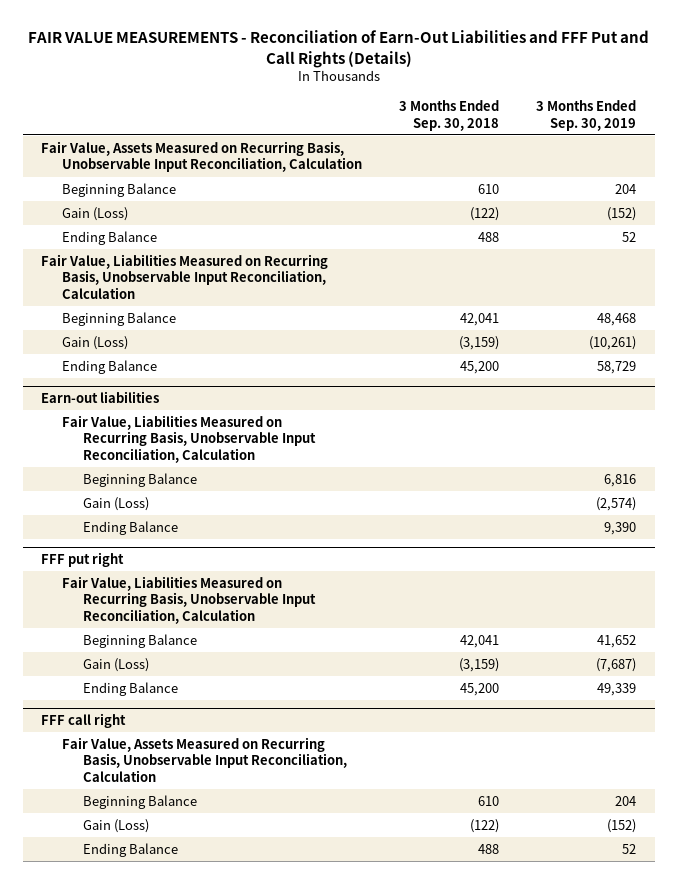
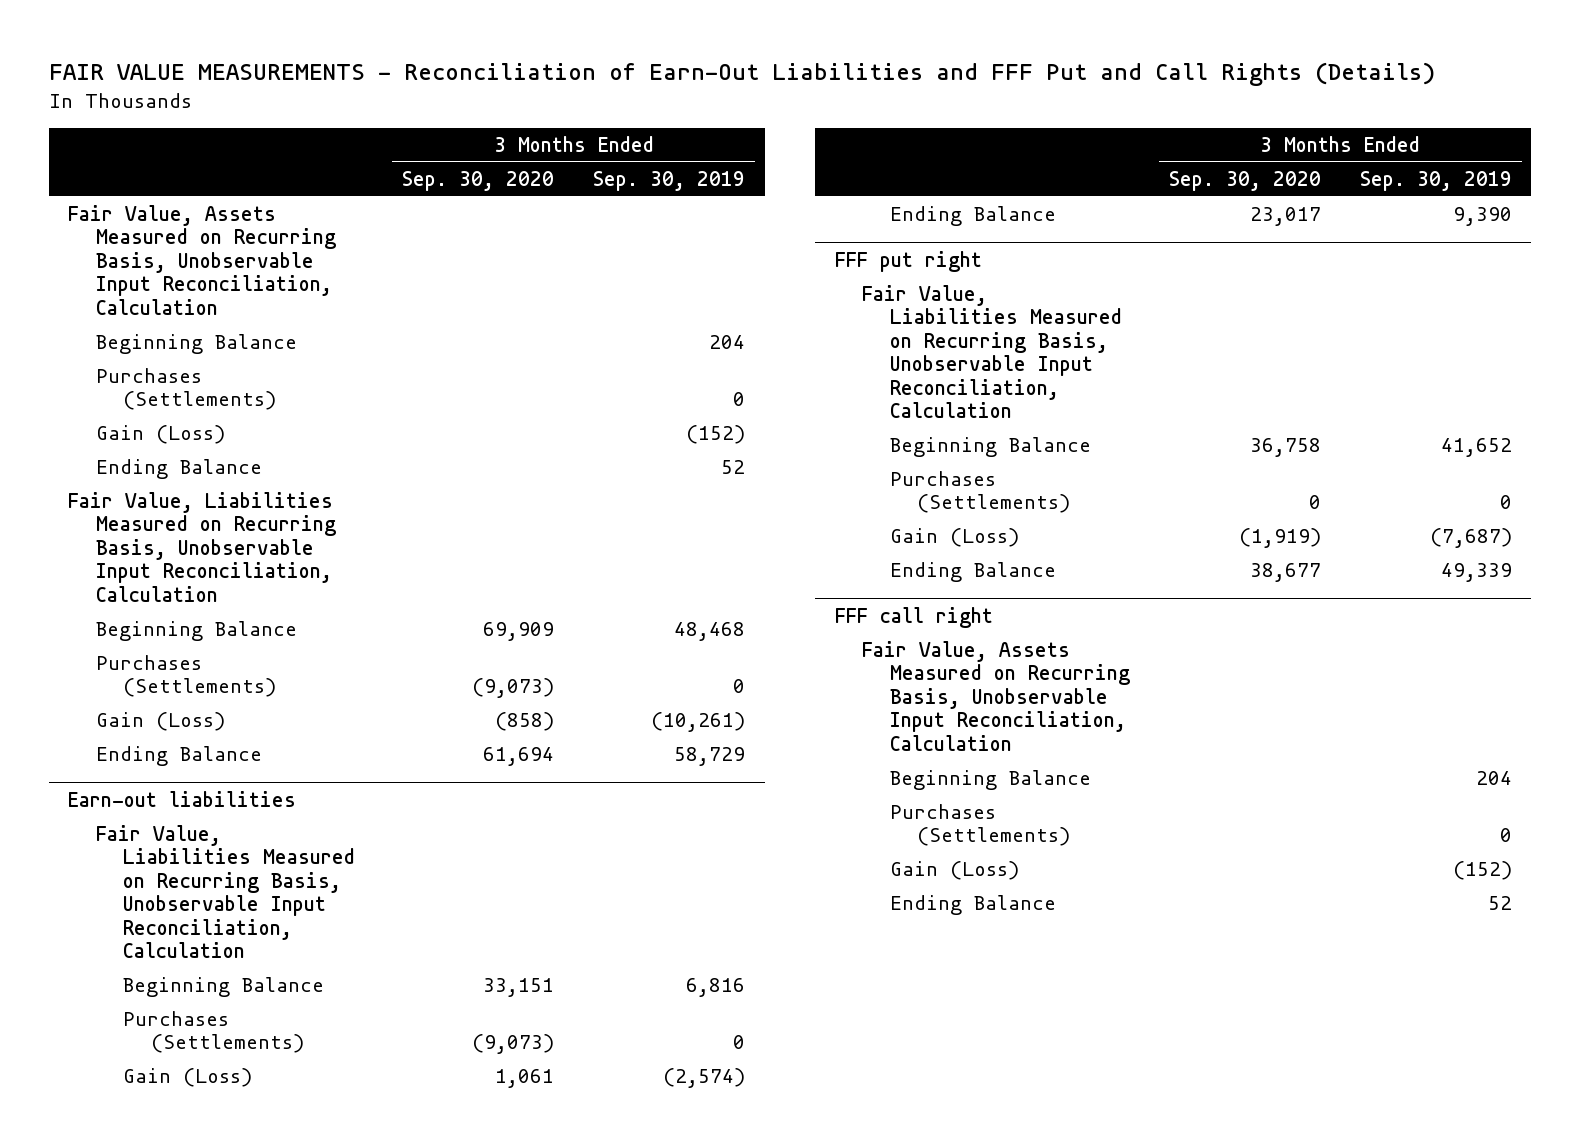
[399,100,500,131] 3 Months Ended Sep. 30, 2018 -> none
none -> [402,170,555,191] Sep. 30, 2020
none -> [95,367,277,411] Purchases (Settlements)
none -> [95,654,277,698] Purchases (Settlements)
none -> [123,1010,304,1054] Purchases (Settlements)
none -> [889,470,1071,514] Purchases (Settlements)
none -> [889,803,1071,847] Purchases (Settlements)

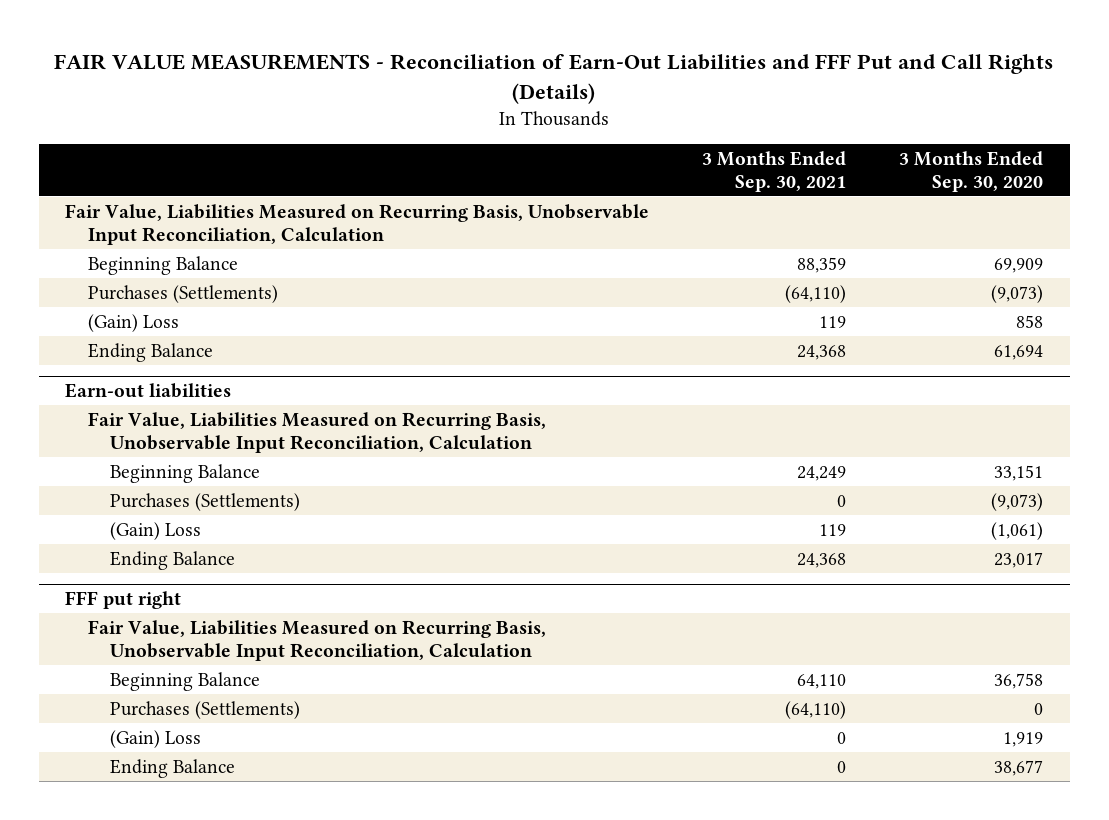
[593,170,746,191] Sep. 30, 2019 -> none
none -> [702,150,847,192] 3 Months Ended Sep. 30, 2021
[68,204,336,315] Fair Value, Assets Measured on Recurring Basis, Unobservable Input Reconciliation, Calculation -> none
[95,333,297,354] Beginning Balance -> none
[95,367,277,411] Purchases (Settlements) -> none
[95,424,225,444] Gain (Loss) -> none
[95,458,262,479] Ending Balance -> none
[95,711,225,731] Gain (Loss) -> [87,313,179,332] (Gain) Loss
[495,711,555,731] (858) -> [1016,314,1044,328] 858
[123,1067,253,1087] Gain (Loss) -> [110,521,202,540] (Gain) Loss
[495,1068,555,1088] 1,061 -> [991,521,1044,540] (1,061)
[889,527,1019,547] Gain (Loss) -> [110,729,202,748] (Gain) Loss
[1238,527,1321,548] (1,919) -> [1003,731,1044,747] 1,919
[834,606,993,628] FFF call right -> none
[862,640,1130,751] Fair Value, Assets Measured on Recurring Basis, Unobservable Input Reconciliation, Calculation -> none
[889,769,1091,790] Beginning Balance -> none
[889,803,1071,847] Purchases (Settlements) -> none
[889,860,1019,880] Gain (Loss) -> none
[889,894,1056,915] Ending Balance -> none

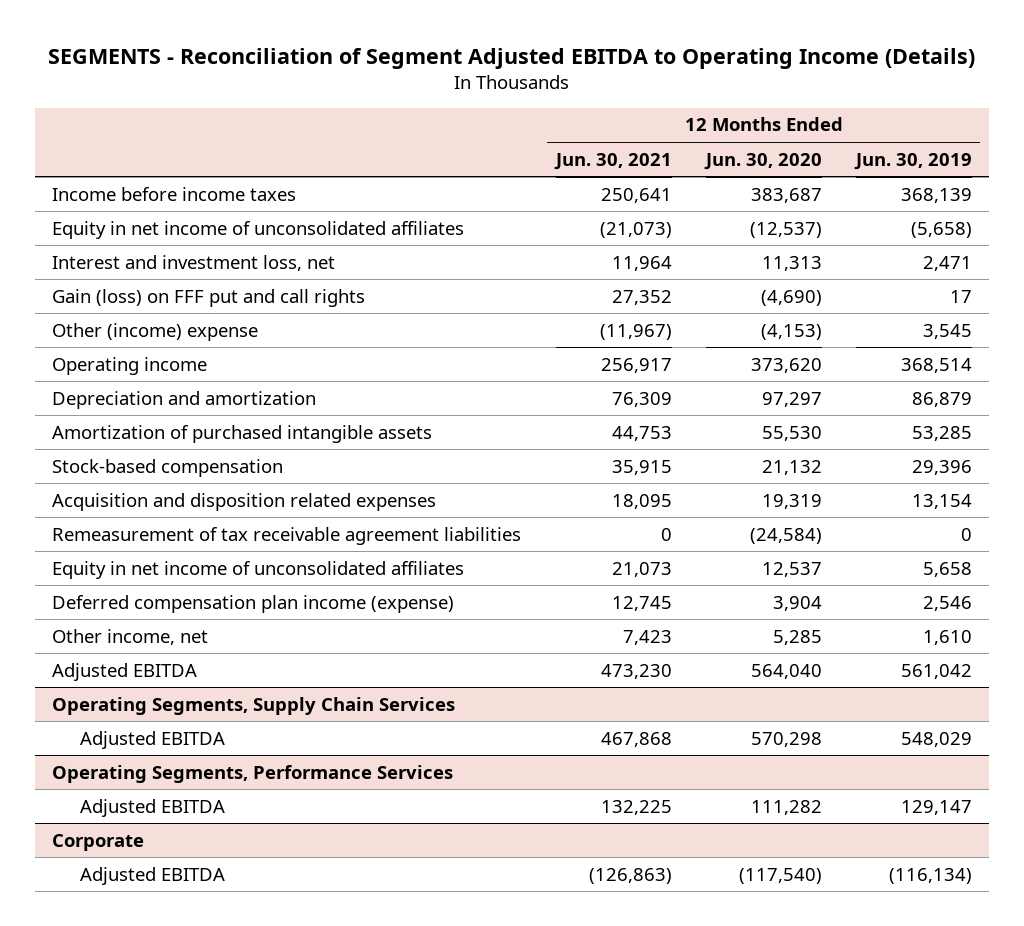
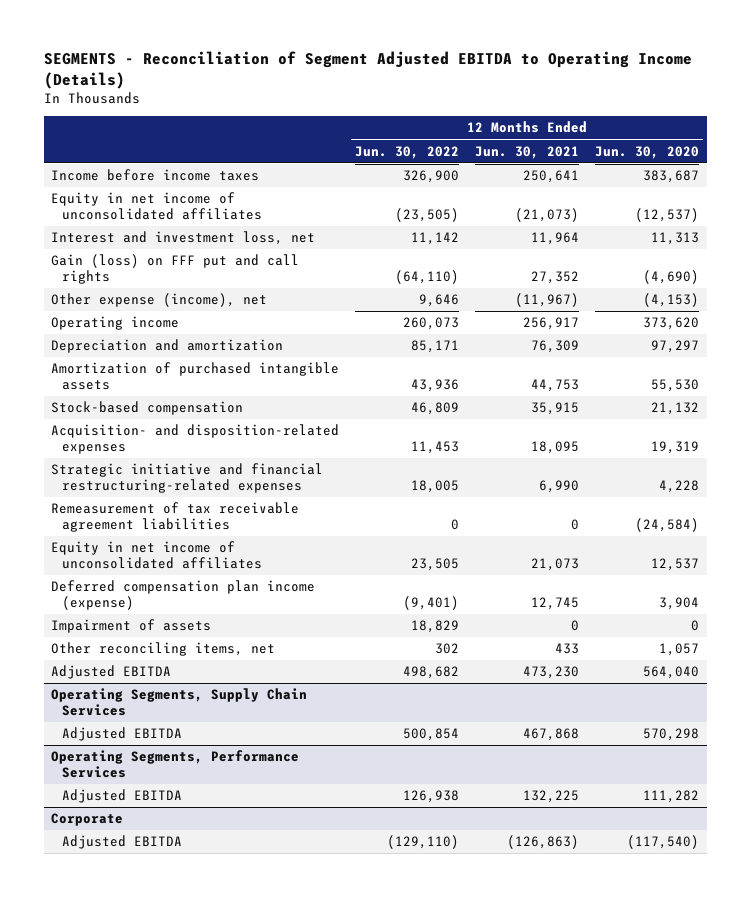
[853,152,972,170] Jun. 30, 2019 -> none
none -> [355,145,460,159] Jun. 30, 2022
[52,322,259,341] Other (income) expense -> [51,293,268,308] Other expense (income), net
[52,492,437,511] Acquisition and disposition related expenses -> [51,424,340,455] Acquisition- and disposition-related expenses
none -> [51,463,324,494] Strategic initiative and financial restructuring-related expenses
none -> [51,619,212,634] Impairment of assets
[52,628,209,645] Other income, net -> [51,642,276,657] Other reconciling items, net
[622,629,672,645] 7,423 -> [555,643,580,655] 433
[772,629,822,645] 5,285 -> [658,643,699,657] 1,057

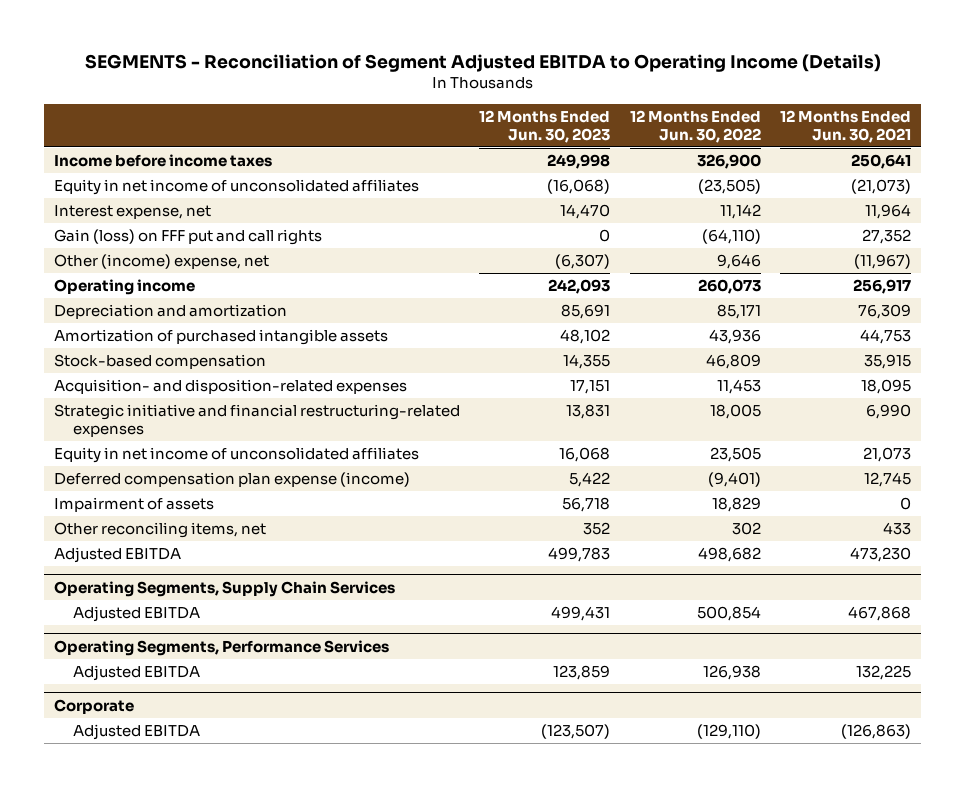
[594,145,699,159] Jun. 30, 2020 -> none
none -> [479,109,611,143] 12 Months Ended Jun. 30, 2023
[51,231,316,246] Interest and investment loss, net -> [54,205,212,220] Interest expense, net
[51,293,268,308] Other expense (income), net -> [54,254,270,270] Other (income) expense, net
[51,502,300,533] Remeasurement of tax receivable agreement liabilities -> none
[51,580,316,611] Deferred compensation plan income (expense) -> [54,472,411,488] Deferred compensation plan expense (income)

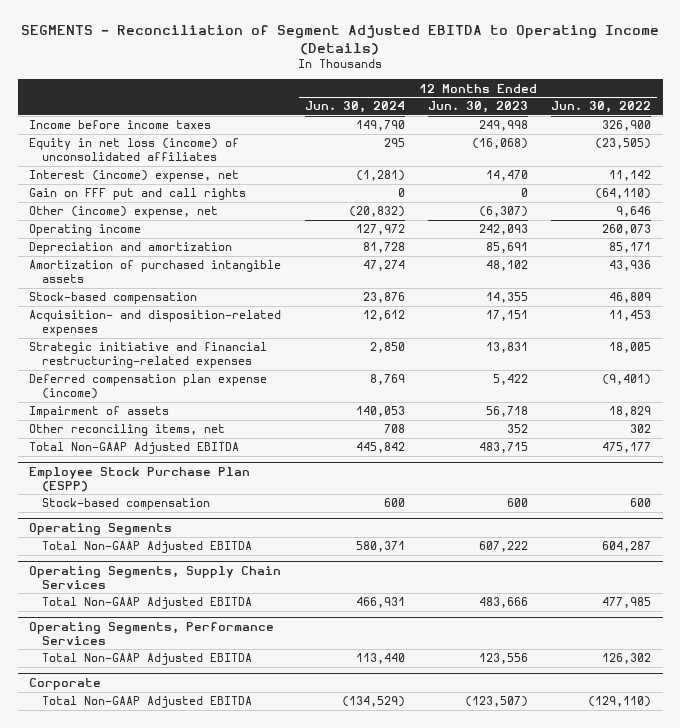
[780,109,912,143] 12 Months Ended Jun. 30, 2021 -> none
none -> [304,101,405,114] Jun. 30, 2024
[54,179,420,196] Equity in net income of unconsolidated affiliates -> [29,138,240,161] Equity in net loss (income) of unconsolidated affiliates
[54,205,212,220] Interest expense, net -> [29,170,240,183] Interest (income) expense, net
[54,229,323,246] Gain (loss) on FFF put and call rights -> [29,188,247,201] Gain on FFF put and call rights
[54,447,420,464] Equity in net income of unconsolidated affiliates -> none
[54,547,182,564] Adjusted EBITDA -> [29,442,240,455] Total Non-GAAP Adjusted EBITDA
[548,547,611,563] 499,783 -> [478,442,528,454] 483,715
[697,547,761,563] 498,682 -> [601,442,651,454] 475,177
none -> [29,467,251,492] Employee Stock Purchase Plan (ESPP)
none -> [42,498,211,511] Stock-based compensation
none -> [29,523,173,536] Operating Segments
none -> [42,541,253,554] Total Non-GAAP Adjusted EBITDA
[73,606,201,623] Adjusted EBITDA -> [42,597,253,610] Total Non-GAAP Adjusted EBITDA
[551,606,611,622] 499,431 -> [478,597,528,609] 483,666
[696,606,761,622] 500,854 -> [601,597,651,609] 477,985
[73,665,201,682] Adjusted EBITDA -> [42,653,253,666] Total Non-GAAP Adjusted EBITDA
[553,665,611,681] 123,859 -> [478,653,528,665] 123,556
[702,665,761,681] 126,938 -> [601,653,651,665] 126,302
[73,724,201,741] Adjusted EBITDA -> [42,696,253,709] Total Non-GAAP Adjusted EBITDA

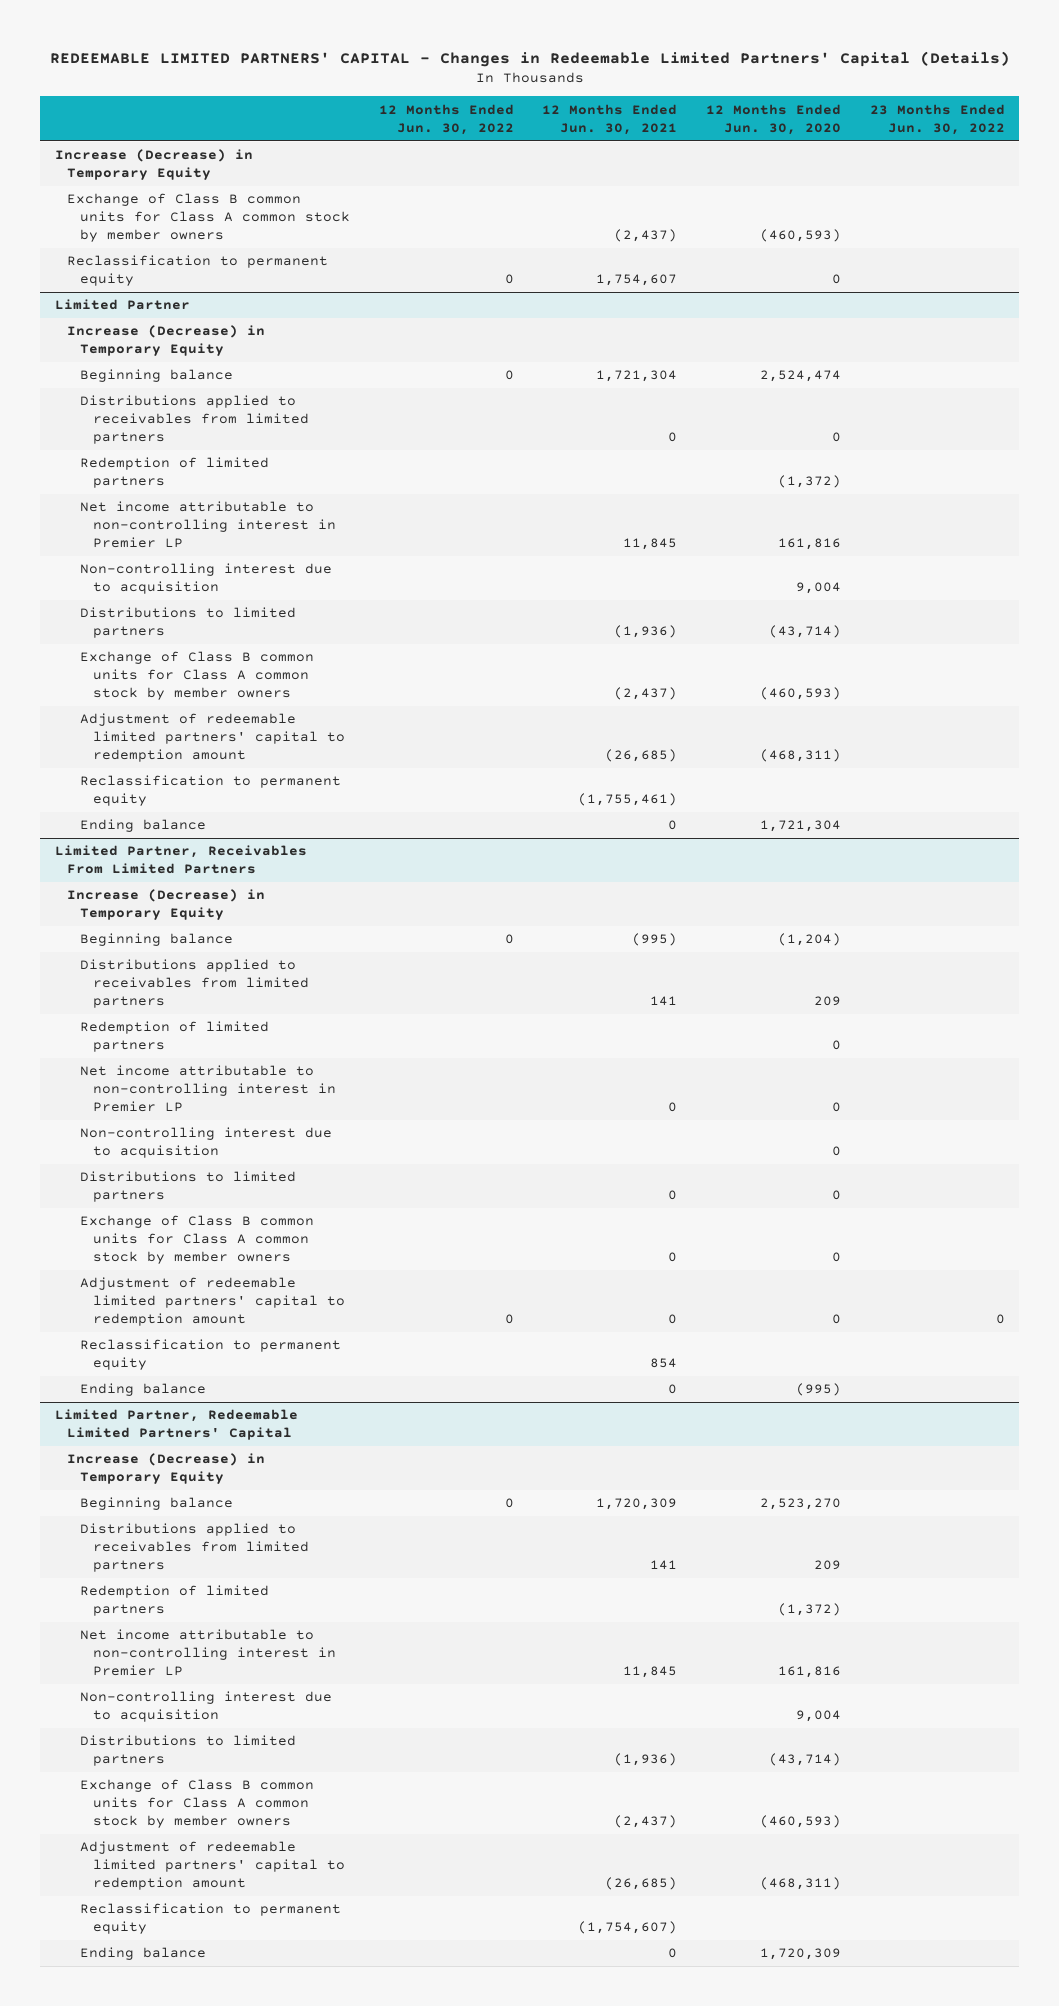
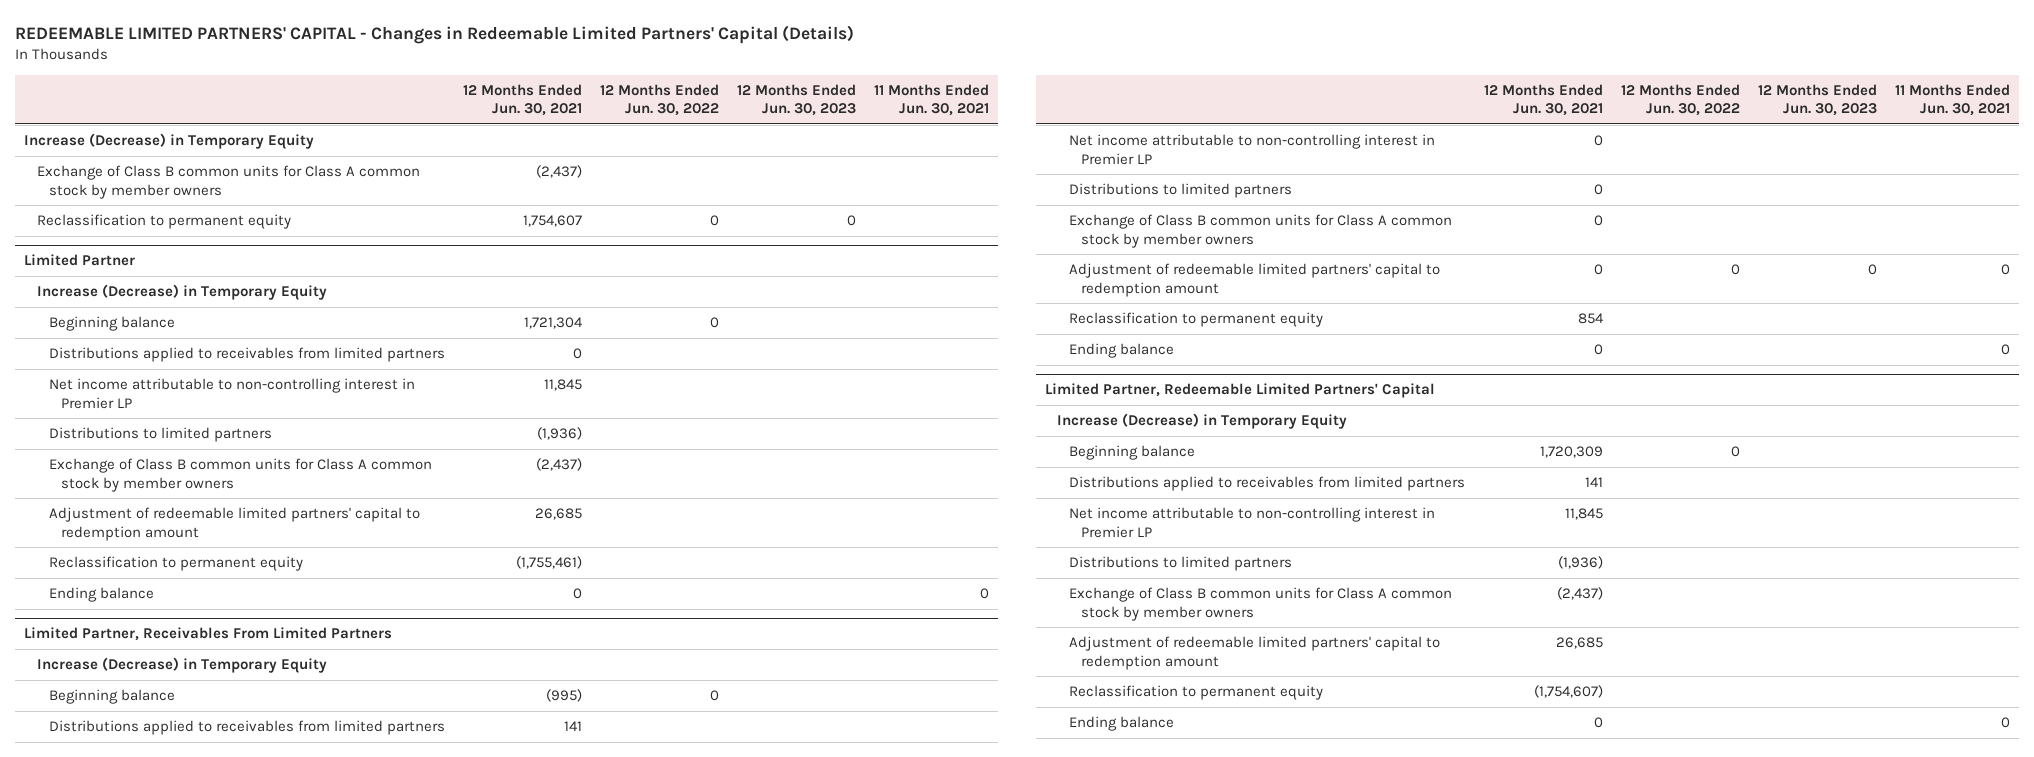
[705,103,841,135] 12 Months Ended Jun. 30, 2020 -> none
[869,103,1005,135] 23 Months Ended Jun. 30, 2022 -> none
none -> [737,83,857,117] 12 Months Ended Jun. 30, 2023
none -> [874,83,990,117] 11 Months Ended Jun. 30, 2021
[80,457,270,489] Redemption of limited partners -> none
[80,563,333,595] Non-controlling interest due to acquisition -> none
[605,749,678,763] (26,685) -> [534,508,582,521] 26,685
[80,1021,270,1053] Redemption of limited partners -> none
[80,1127,333,1159] Non-controlling interest due to acquisition -> none
[80,1585,270,1617] Redemption of limited partners -> none
[80,1691,333,1723] Non-controlling interest due to acquisition -> none
[605,1877,678,1891] (26,685) -> [1555,637,1603,650] 26,685

